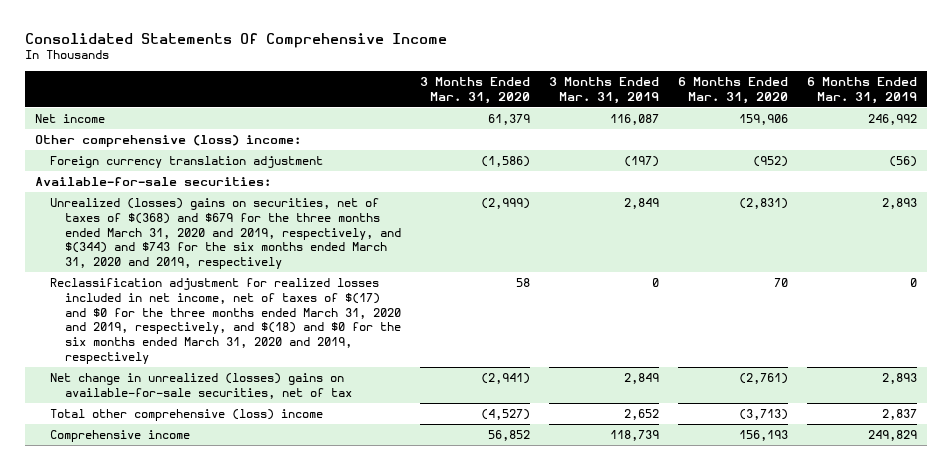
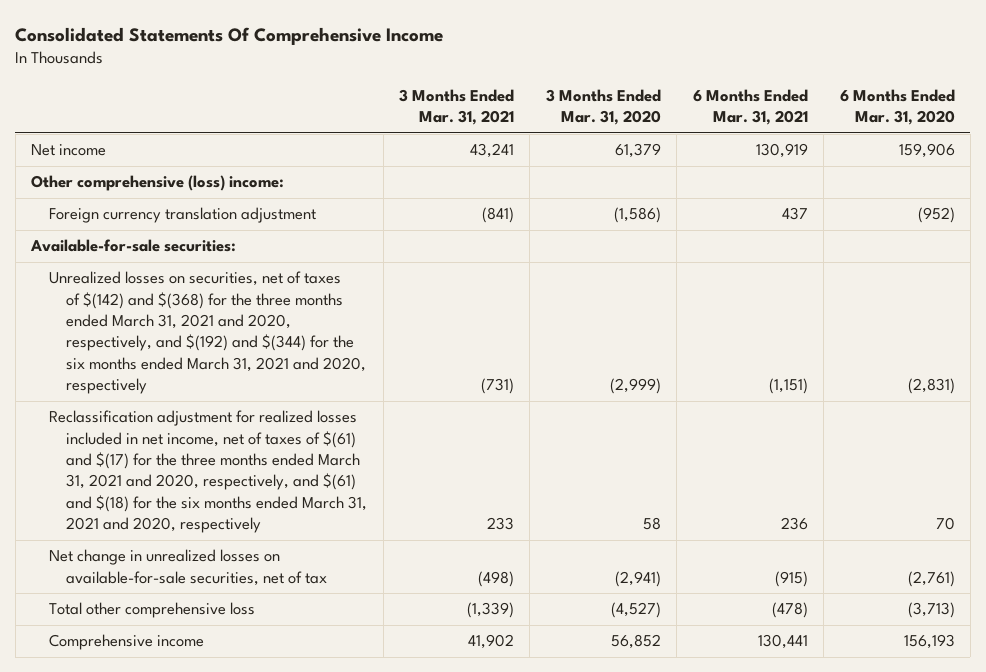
[548,77,659,104] 3 Months Ended Mar. 31, 2019 -> none
[807,77,918,104] 6 Months Ended Mar. 31, 2019 -> none
none -> [399,88,515,126] 3 Months Ended Mar. 31, 2021
none -> [692,88,808,126] 6 Months Ended Mar. 31, 2021
[49,197,401,270] Unrealized (losses) gains on securities, net of taxes of $(368) and $679 for the three months ended March 31, 2020 and 2019, respectively, and $(344) and $743 for the six months ended March 31, 2020 and 2019, respectively -> [48,271,367,394] Unrealized losses on securities, net of taxes of $(142) and $(368) for the three months ended March 31, 2021 and 2020, respectively, and $(192) and $(344) for the six months ended March 31, 2021 and 2020, respectively
[49,277,401,365] Reclassification adjustment for realized losses included in net income, net of taxes of $(17) and $0 for the three months ended March 31, 2020 and 2019, respectively, and $(18) and $0 for the six months ended March 31, 2020 and 2019, respectively -> [48,410,368,533] Reclassification adjustment for realized losses included in net income, net of taxes of $(61) and $(17) for the three months ended March 31, 2021 and 2020, respectively, and $(61) and $(18) for the six months ended March 31, 2021 and 2020, respectively
[49,372,352,399] Net change in unrealized (losses) gains on available-for-sale securities, net of tax -> [48,549,328,586] Net change in unrealized losses on available-for-sale securities, net of tax
[49,408,323,421] Total other comprehensive (loss) income -> [48,602,255,619] Total other comprehensive loss

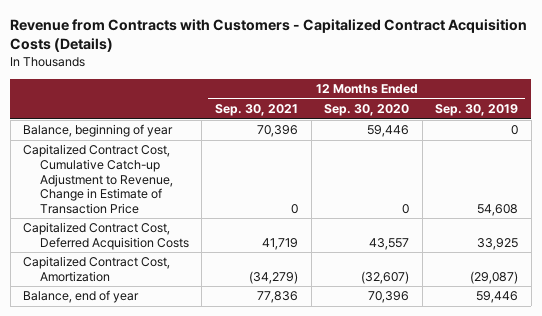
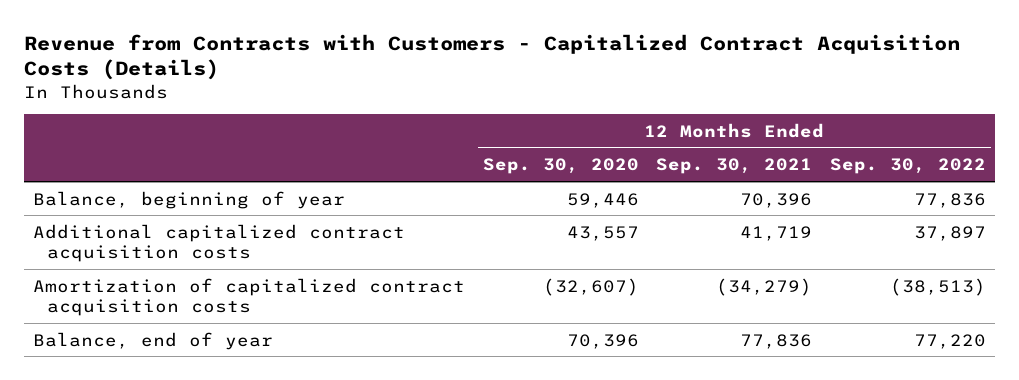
[435,104,519,117] Sep. 30, 2019 -> none
none -> [830,158,987,175] Sep. 30, 2022
[23,144,173,214] Capitalized Contract Cost, Cumulative Catch-up Adjustment to Revenue, Change in Estimate of Transaction Price -> none
[23,222,189,250] Capitalized Contract Cost, Deferred Acquisition Costs -> [32,223,405,263] Additional capitalized contract acquisition costs
[23,256,171,282] Capitalized Contract Cost, Amortization -> [32,277,465,317] Amortization of capitalized contract acquisition costs

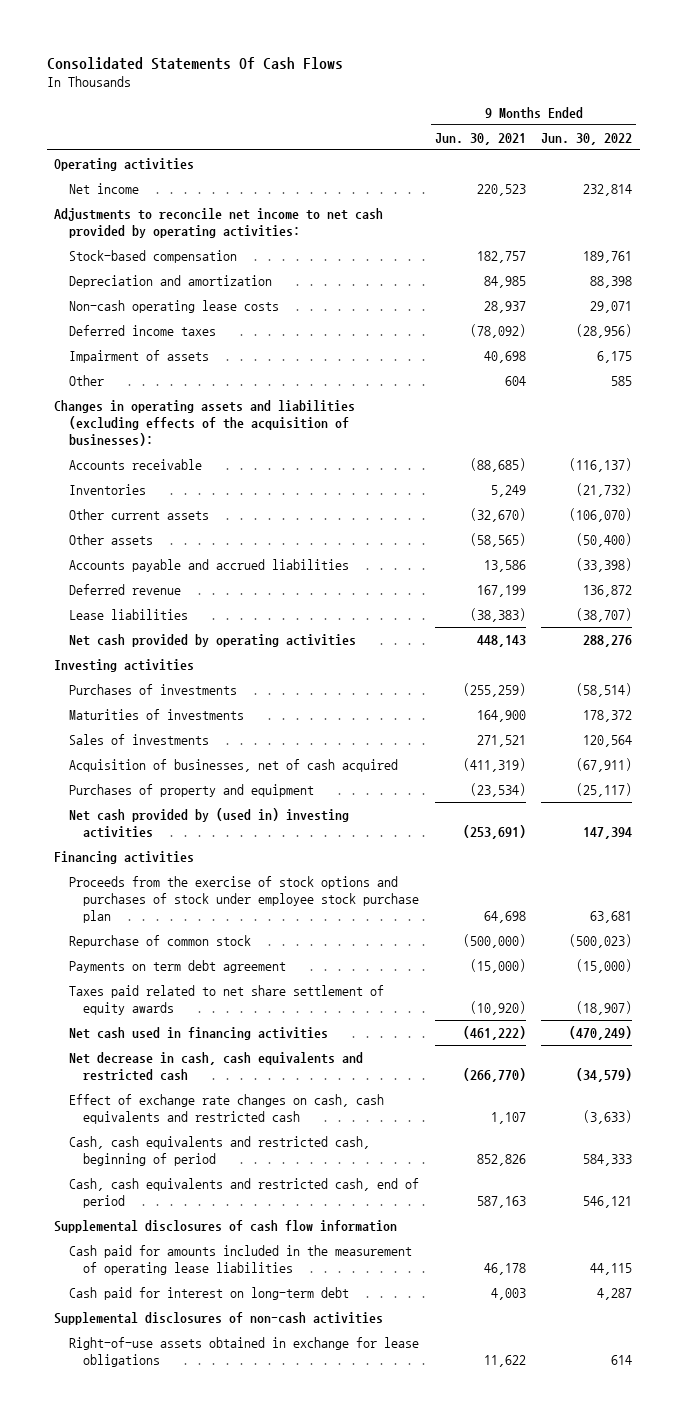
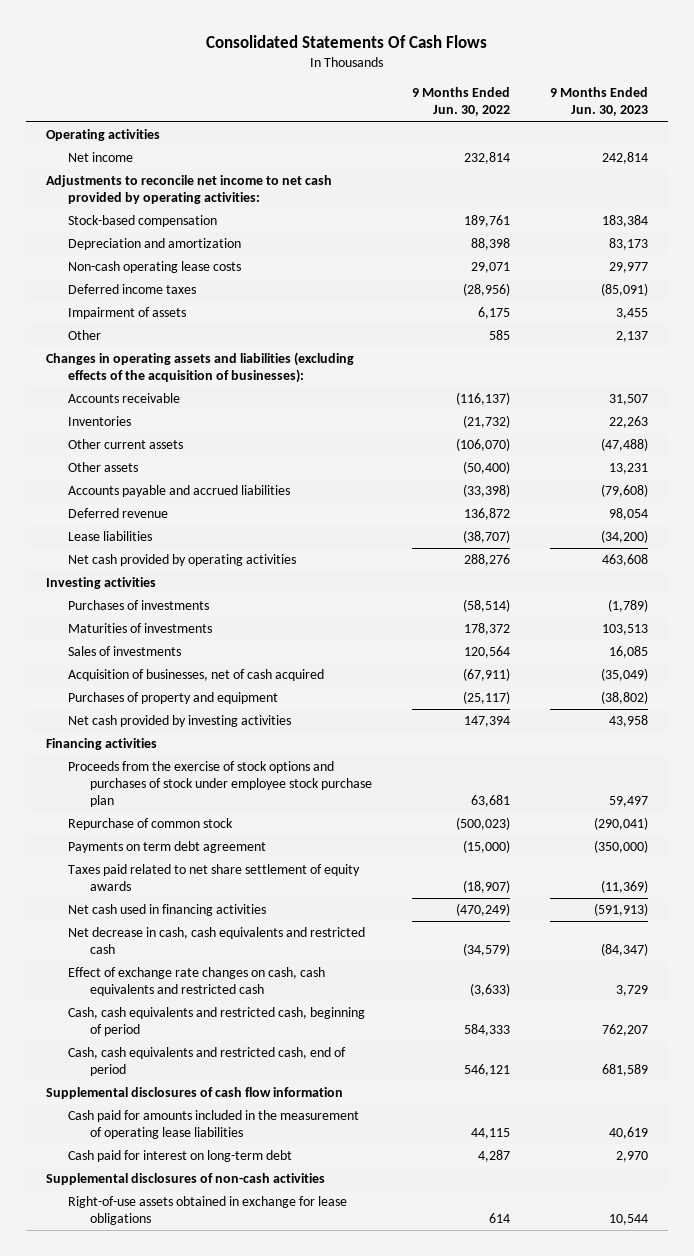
[434,132,526,145] Jun. 30, 2021 -> none
none -> [550,87,649,117] 9 Months Ended Jun. 30, 2023
[68,807,349,839] Net cash provided by (used in) investing activities -> [67,715,291,728] Net cash provided by investing activities

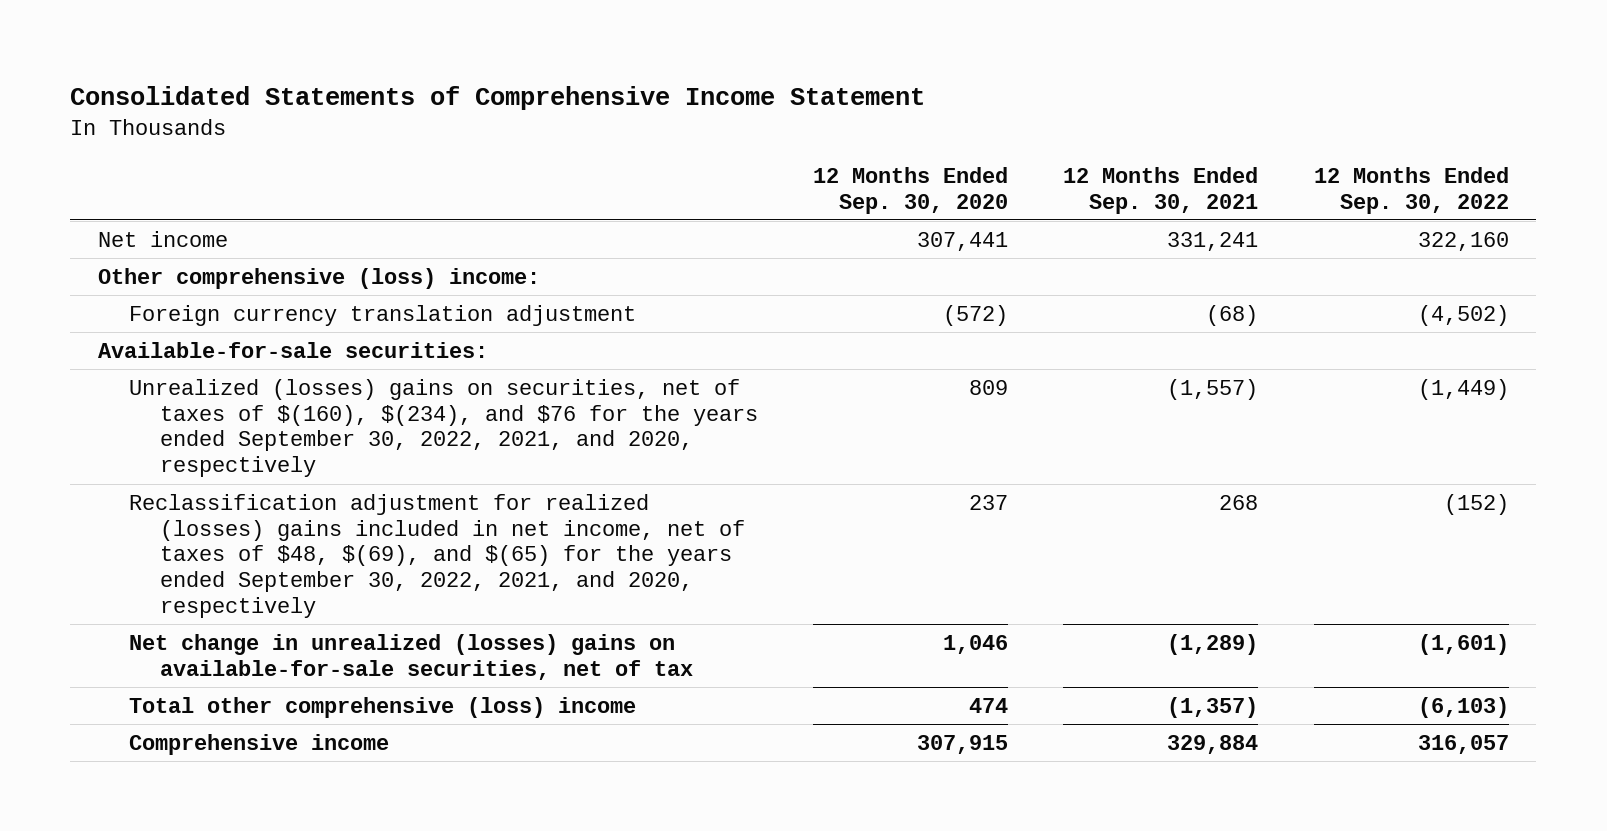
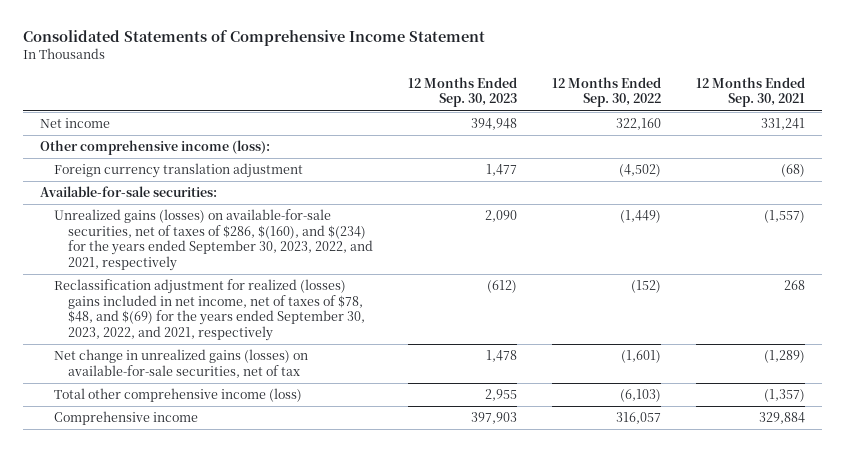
[813,166,1009,214] 12 Months Ended Sep. 30, 2020 -> none
none -> [408,76,518,108] 12 Months Ended Sep. 30, 2023
[98,267,541,289] Other comprehensive (loss) income: -> [40,140,271,156] Other comprehensive income (loss):
[128,378,758,478] Unrealized (losses) gains on securities, net of taxes of $(160), $(234), and $76 for the years ended September 30, 2022, 2021, and 2020, respectively -> [54,209,374,271] Unrealized gains (losses) on available-for-sale securities, net of taxes of $286, $(160), and $(234) for the years ended September 30, 2023, 2022, and 2021, respectively
[128,493,745,619] Reclassification adjustment for realized (losses) gains included in net income, net of taxes of $48, $(69), and $(65) for the years ended September 30, 2022, 2021, and 2020, respectively -> [54,279,366,341] Reclassification adjustment for realized (losses) gains included in net income, net of taxes of $78, $48, and $(69) for the years ended September 30, 2023, 2022, and 2021, respectively
[128,633,693,680] Net change in unrealized (losses) gains on available-for-sale securities, net of tax -> [54,349,309,378] Net change in unrealized gains (losses) on available-for-sale securities, net of tax
[128,696,636,718] Total other comprehensive (loss) income -> [54,388,303,403] Total other comprehensive income (loss)

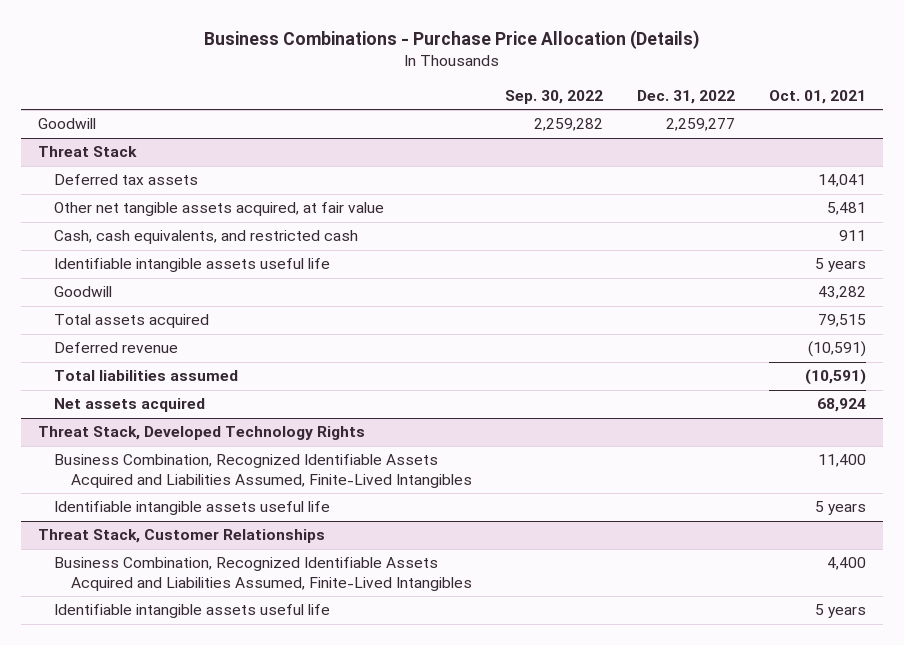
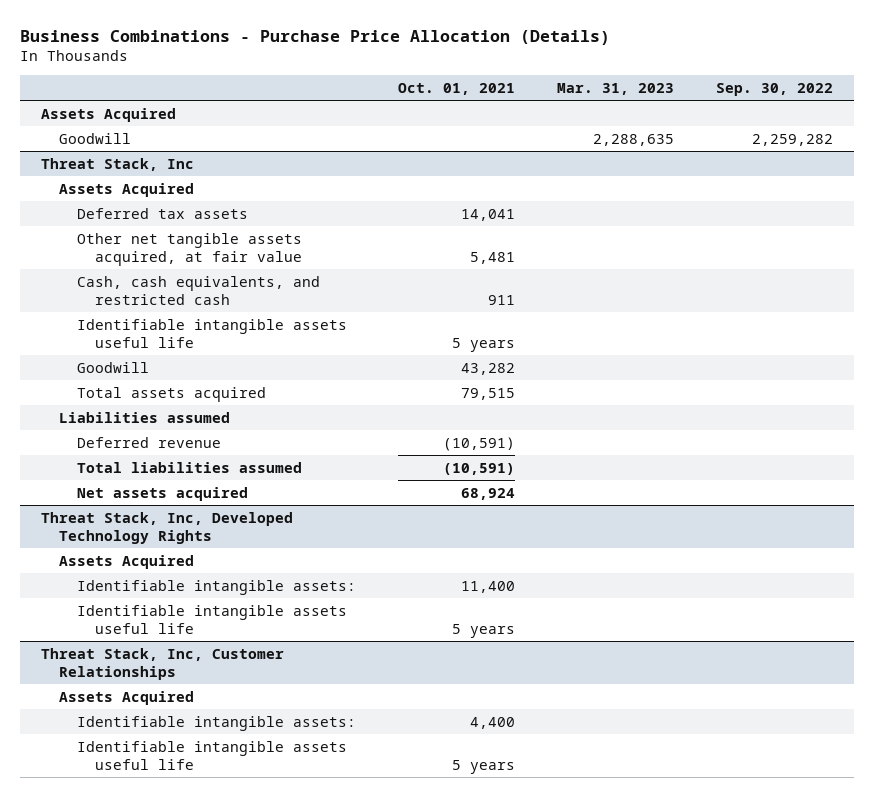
[637,89,736,104] Dec. 31, 2022 -> none
none -> [556,83,674,96] Mar. 31, 2023
none -> [40,107,176,122] Assets Acquired
[38,146,138,158] Threat Stack -> [40,157,194,171] Threat Stack, Inc
none -> [58,182,194,197] Assets Acquired
none -> [58,411,230,423] Liabilities assumed
[38,426,366,441] Threat Stack, Developed Technology Rights -> [40,511,293,545] Threat Stack, Inc, Developed Technology Rights
none -> [58,554,194,569] Assets Acquired
[54,454,472,488] Business Combination, Recognized Identifiable Assets Acquired and Liabilities Assumed, Finite-Lived Intangibles -> [76,579,356,595] Identifiable intangible assets:
[38,529,326,544] Threat Stack, Customer Relationships -> [40,647,284,681] Threat Stack, Inc, Customer Relationships
none -> [58,690,194,705] Assets Acquired
[54,557,472,591] Business Combination, Recognized Identifiable Assets Acquired and Liabilities Assumed, Finite-Lived Intangibles -> [76,715,356,731] Identifiable intangible assets:

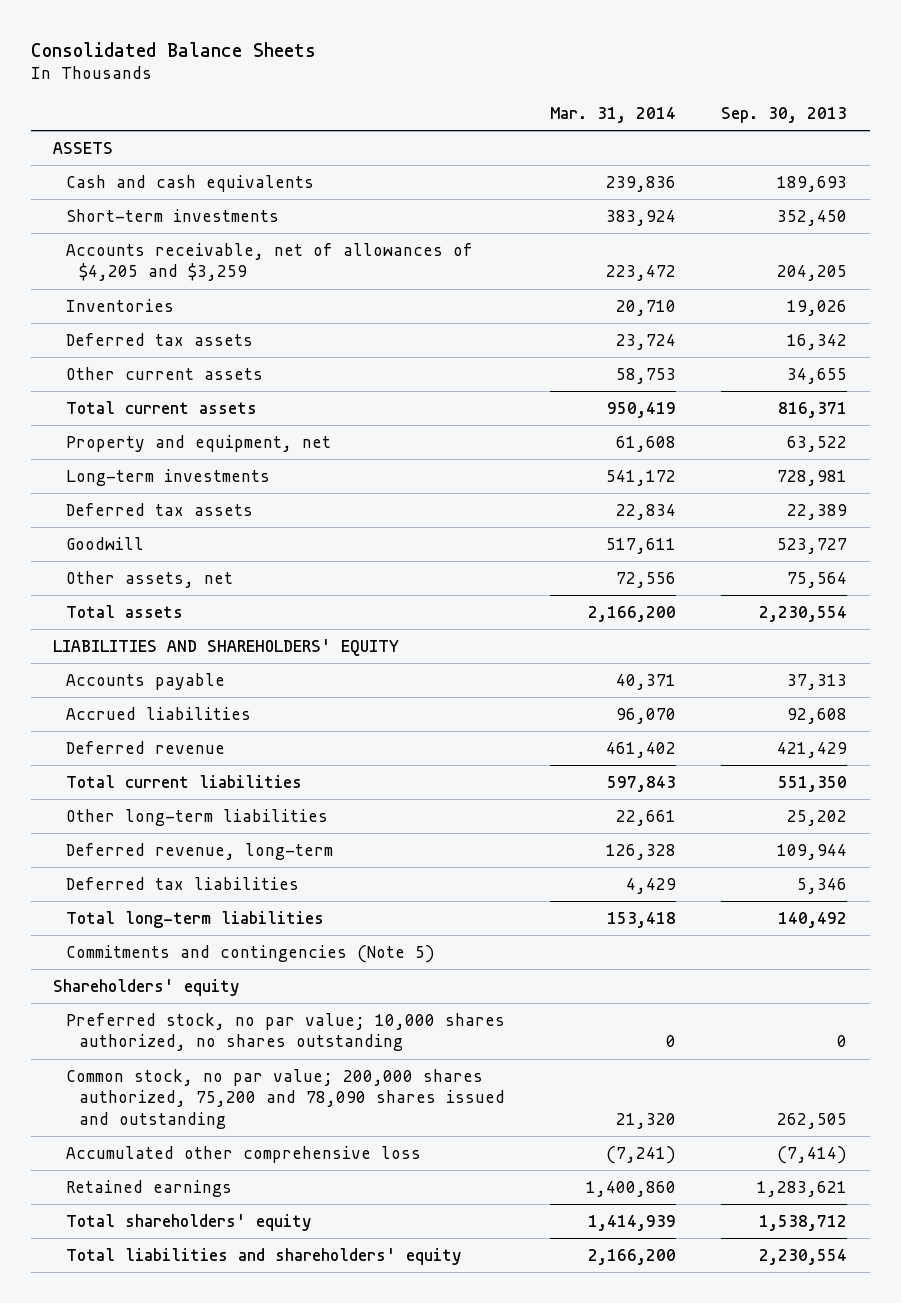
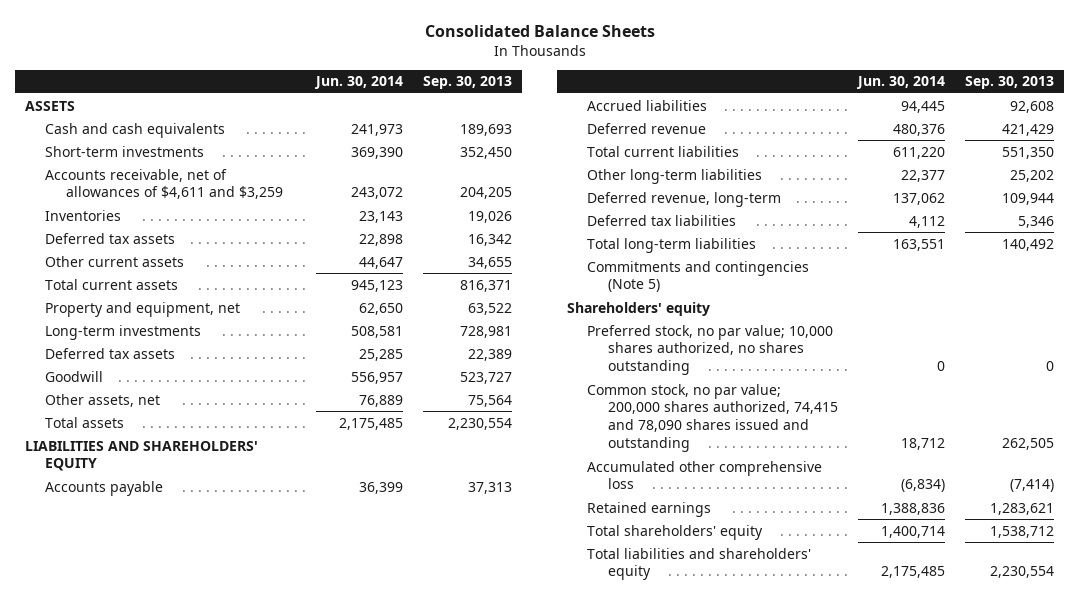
[550,106,677,123] Mar. 31, 2014 -> none
none -> [313,76,403,90] Jun. 30, 2014
[66,242,474,282] Accounts receivable, net of allowances of $4,205 and $3,259 -> [45,168,283,200] Accounts receivable, net of allowances of $4,611 and $3,259
[66,1068,505,1129] Common stock, no par value; 200,000 shares authorized, 75,200 and 78,090 shares issued and outstanding -> [587,383,838,452] Common stock, no par value; 200,000 shares authorized, 74,415 and 78,090 shares issued and outstanding

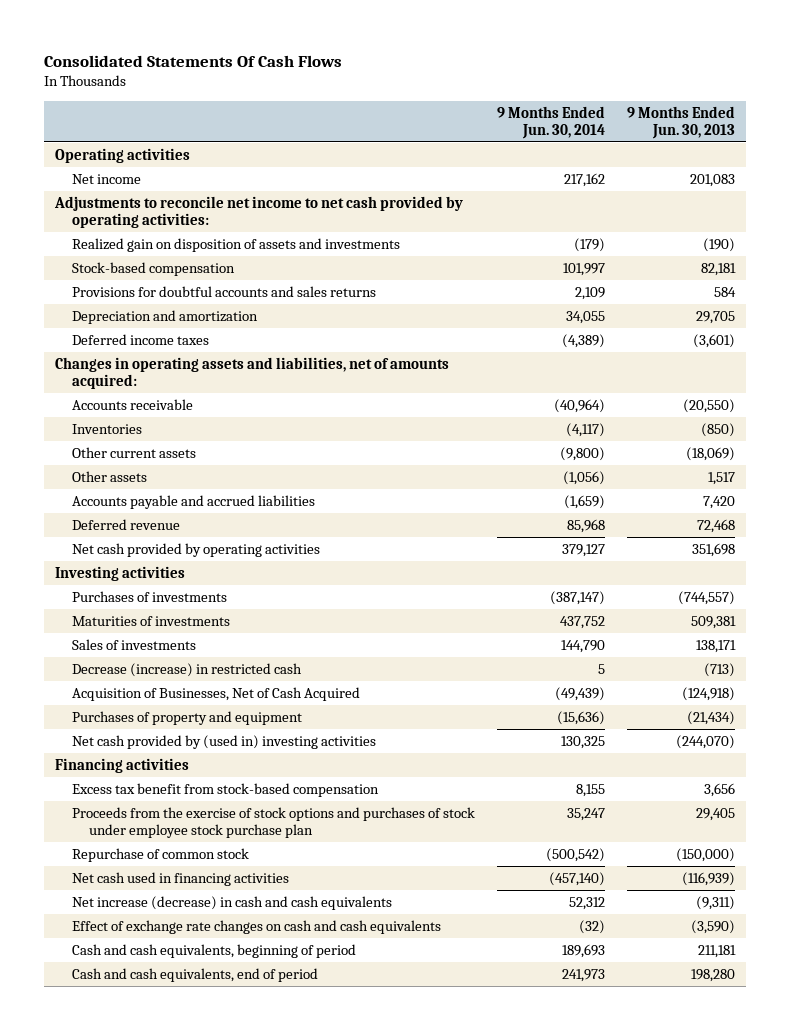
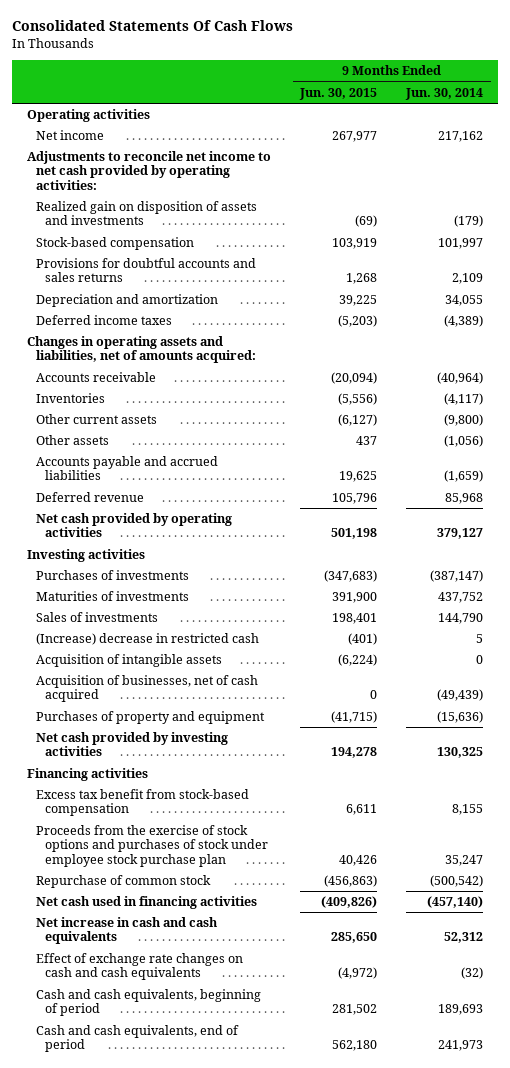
[626,105,735,140] 9 Months Ended Jun. 30, 2013 -> none
none -> [298,87,377,100] Jun. 30, 2015
[71,662,302,677] Decrease (increase) in restricted cash -> [35,633,259,646] (Increase) decrease in restricted cash
none -> [35,654,222,668] Acquisition of intangible assets
[71,686,360,701] Acquisition of Businesses, Net of Cash Acquired -> [35,675,258,703] Acquisition of businesses, net of cash acquired
[71,734,376,749] Net cash provided by (used in) investing activities -> [35,732,228,757] Net cash provided by investing activities
[71,895,392,910] Net increase (decrease) in cash and cash equivalents -> [35,917,218,945] Net increase in cash and cash equivalents

